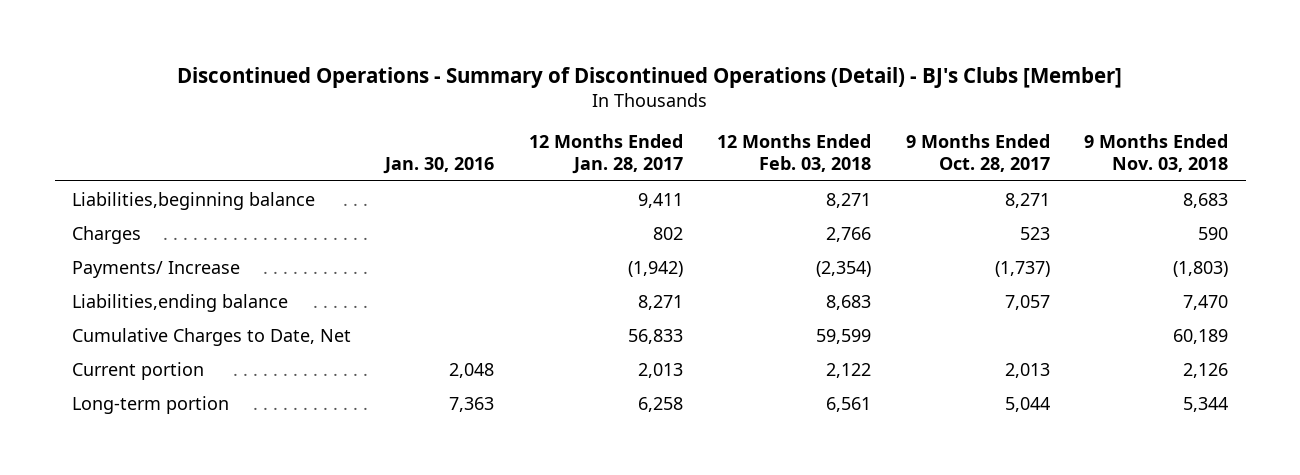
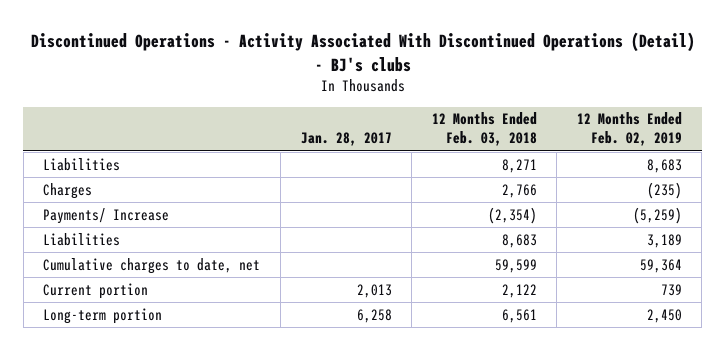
[177,66,1123,88] Discontinued Operations - Summary of Discontinued Operations (Detail) - BJ's Clubs [Member] -> [30,32,695,72] Discontinued Operations - Activity Associated With Discontinued Operations (Detail) - BJ's clubs
[383,156,495,174] Jan. 30, 2016 -> none
[528,134,683,174] 12 Months Ended Jan. 28, 2017 -> none
[905,134,1050,172] 9 Months Ended Oct. 28, 2017 -> none
[1084,134,1229,172] 9 Months Ended Nov. 03, 2018 -> none
none -> [300,132,392,147] Jan. 28, 2017
none -> [576,112,682,147] 12 Months Ended Feb. 02, 2019
[71,191,315,210] Liabilities,beginning balance -> [43,157,121,171] Liabilities
[71,293,288,312] Liabilities,ending balance -> [43,232,121,246] Liabilities
[71,327,351,346] Cumulative Charges to Date, Net -> [43,257,261,274] Cumulative charges to date, net

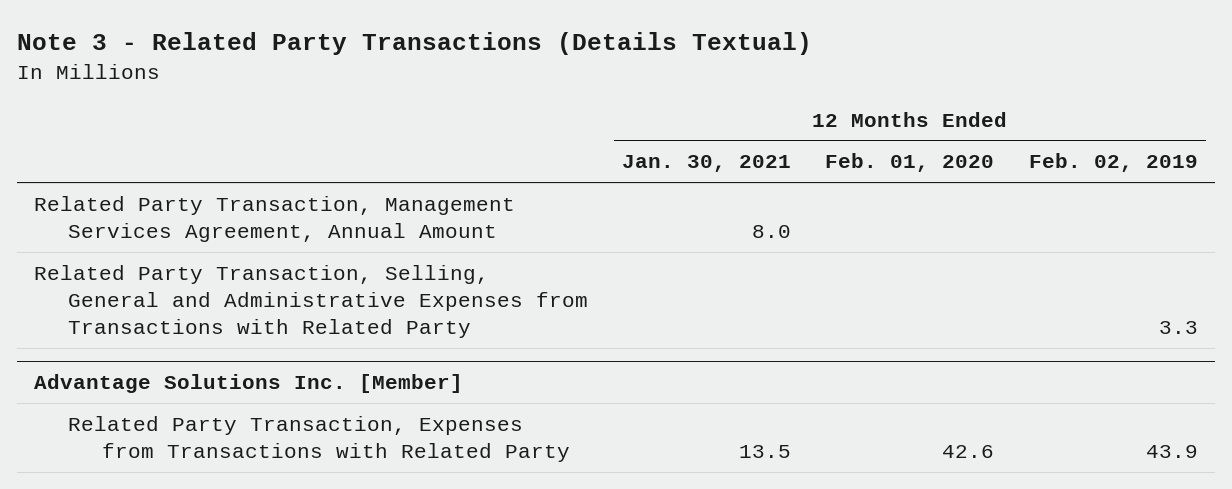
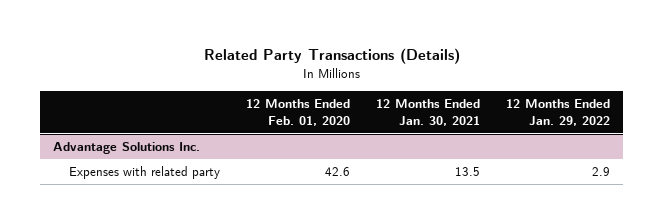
[17,31,813,55] Note 3 - Related Party Transactions (Details Textual) -> [203,48,460,65] Related Party Transactions (Details)
[1028,153,1198,173] Feb. 02, 2019 -> none
none -> [506,99,611,126] 12 Months Ended Jan. 29, 2022
[34,195,516,242] Related Party Transaction, Management Services Agreement, Annual Amount -> none
[34,264,588,339] Related Party Transaction, Selling, General and Administrative Expenses from Transactions with Related Party -> none
[34,374,464,394] Advantage Solutions Inc. [Member] -> [53,142,201,155] Advantage Solutions Inc.
[67,415,570,462] Related Party Transaction, Expenses from Transactions with Related Party -> [68,166,220,180] Expenses with related party

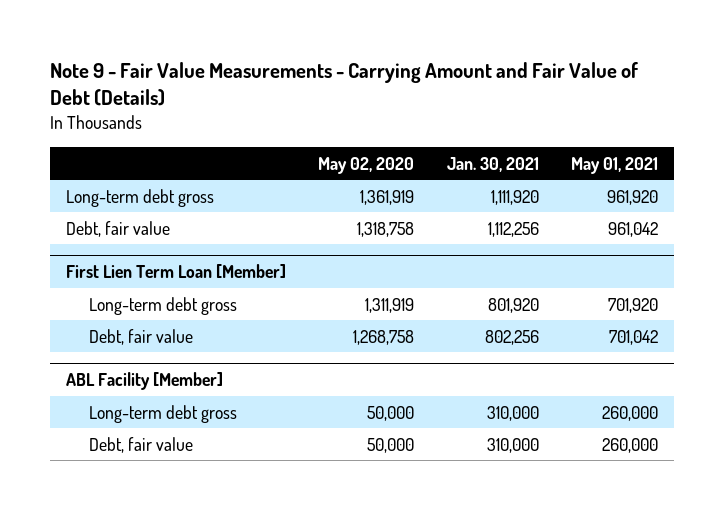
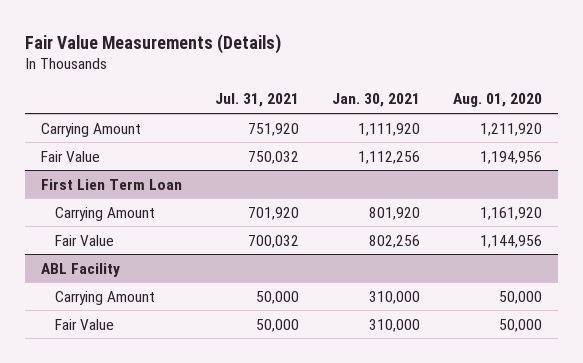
[50,61,639,107] Note 9 - Fair Value Measurements - Carrying Amount and Fair Value of Debt (Details) -> [25,33,282,54] Fair Value Measurements (Details)
[318,156,415,174] May 02, 2020 -> none
[570,156,658,174] May 01, 2021 -> none
none -> [215,93,300,108] Jul. 31, 2021
none -> [453,93,543,108] Aug. 01, 2020
[66,188,215,207] Long-term debt gross -> [41,122,142,137] Carrying Amount
[66,220,171,237] Debt, fair value -> [41,150,101,162] Fair Value
[66,264,287,279] First Lien Term Loan [Member] -> [41,178,183,190] First Lien Term Loan
[89,296,238,315] Long-term debt gross -> [54,206,155,221] Carrying Amount
[89,328,194,345] Debt, fair value -> [54,234,114,246] Fair Value
[66,372,224,391] ABL Facility [Member] -> [41,262,121,277] ABL Facility
[89,404,238,423] Long-term debt gross -> [54,290,155,305] Carrying Amount
[89,436,194,453] Debt, fair value -> [54,318,114,330] Fair Value

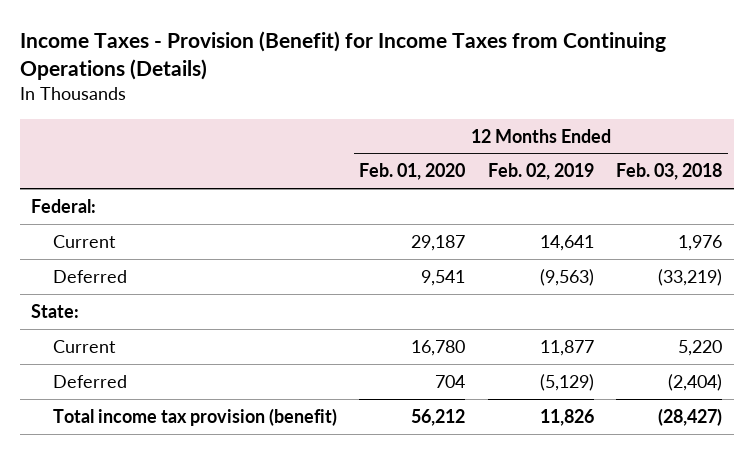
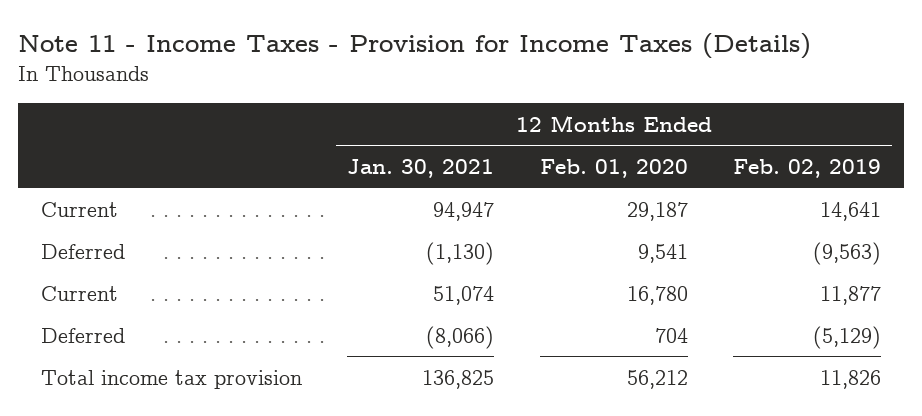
[19,30,666,80] Income Taxes - Provision (Benefit) for Income Taxes from Continuing Operations (Details) -> [18,33,812,60] Note 11 - Income Taxes - Provision for Income Taxes (Details)
[616,163,723,181] Feb. 03, 2018 -> none
none -> [347,158,495,178] Jan. 30, 2021
[30,198,96,213] Federal: -> none
[30,303,79,318] State: -> none
[52,407,337,426] Total income tax provision (benefit) -> [41,369,303,389] Total income tax provision

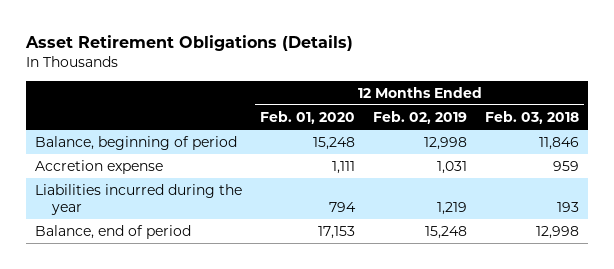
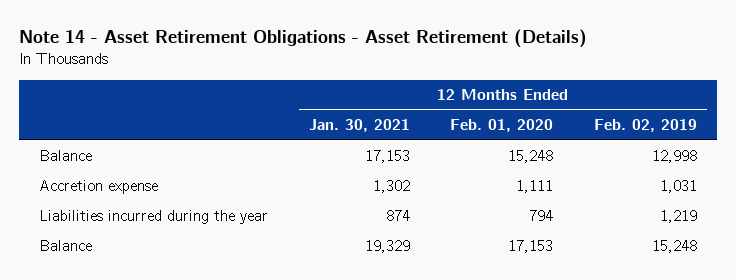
[24,34,353,51] Asset Retirement Obligations (Details) -> [18,29,587,49] Note 14 - Asset Retirement Obligations - Asset Retirement (Details)
[485,110,580,124] Feb. 03, 2018 -> none
none -> [308,119,410,133] Jan. 30, 2021
[34,136,237,151] Balance, beginning of period -> [39,150,93,162] Balance
[34,225,191,240] Balance, end of period -> [39,240,93,252] Balance

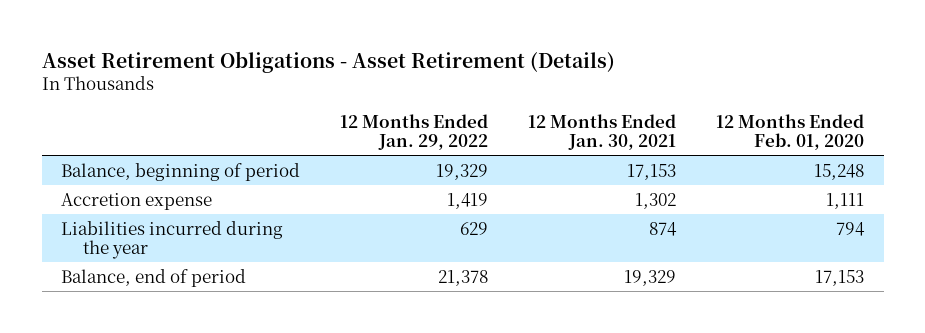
[18,29,587,49] Note 14 - Asset Retirement Obligations - Asset Retirement (Details) -> [41,50,615,73] Asset Retirement Obligations - Asset Retirement (Details)
[594,119,698,133] Feb. 02, 2019 -> none
none -> [340,113,489,150] 12 Months Ended Jan. 29, 2022
[39,150,93,162] Balance -> [61,162,301,181] Balance, beginning of period
[39,240,93,252] Balance -> [61,268,247,287] Balance, end of period

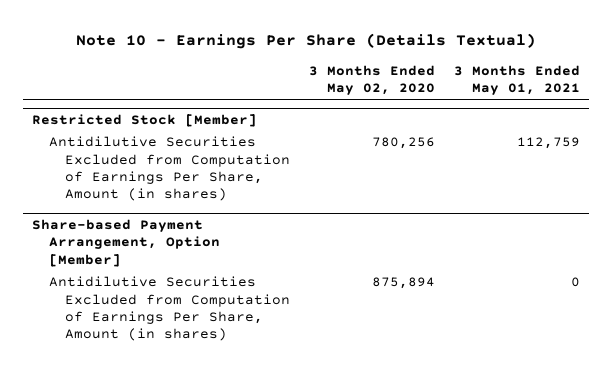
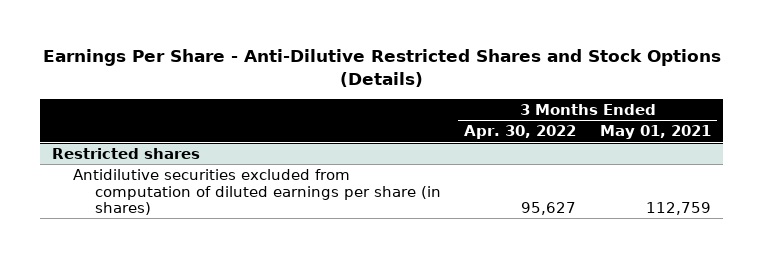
[76,33,537,50] Note 10 - Earnings Per Share (Details Textual) -> [42,49,721,87] Earnings Per Share - Anti-Dilutive Restricted Shares and Stock Options (Details)
[308,65,435,96] 3 Months Ended May 02, 2020 -> none
none -> [464,125,577,140] Apr. 30, 2022
[32,219,220,267] Share-based Payment Arrangement, Option [Member] -> none
[48,276,290,342] Antidilutive Securities Excluded from Computation of Earnings Per Share, Amount (in shares) -> none
[32,114,258,128] Restricted Stock [Member] -> [51,147,200,159] Restricted shares
[48,136,290,202] Antidilutive Securities Excluded from Computation of Earnings Per Share, Amount (in shares) -> [73,168,441,216] Antidilutive securities excluded from computation of diluted earnings per share (in shares)

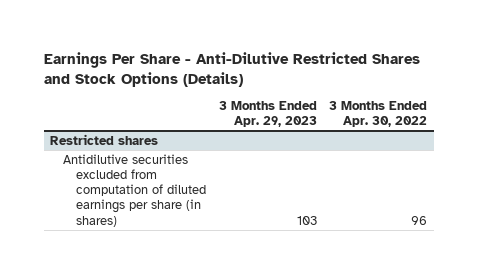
[600,125,712,140] May 01, 2021 -> none
none -> [218,100,317,128] 3 Months Ended Apr. 29, 2023
[521,202,577,216] 95,627 -> [411,215,428,225] 96

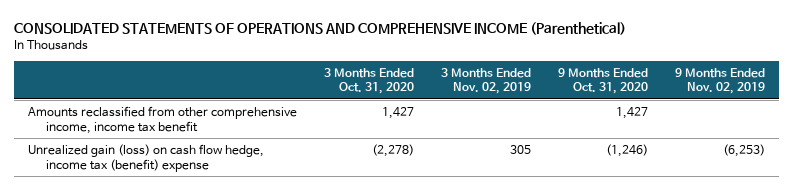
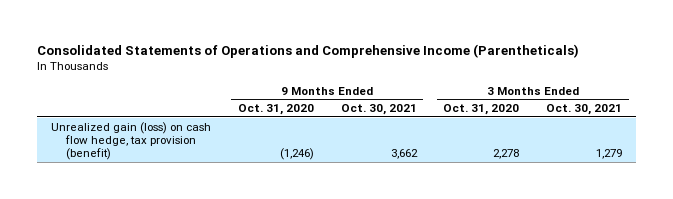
[13,21,626,35] CONSOLIDATED STATEMENTS OF OPERATIONS AND COMPREHENSIVE INCOME (Parenthetical) -> [37,43,580,58] Consolidated Statements of Operations and Comprehensive Income (Parentheticals)
[441,67,532,95] 3 Months Ended Nov. 02, 2019 -> none
[675,67,766,95] 9 Months Ended Nov. 02, 2019 -> none
none -> [340,104,417,116] Oct. 30, 2021
none -> [546,104,623,116] Oct. 30, 2021
[27,105,297,134] Amounts reclassified from other comprehensive income, income tax benefit -> none
[27,143,264,172] Unrealized gain (loss) on cash flow hedge, income tax (benefit) expense -> [50,121,211,161] Unrealized gain (loss) on cash flow hedge, tax provision (benefit)
[371,143,414,157] (2,278) -> [493,149,520,160] 2,278

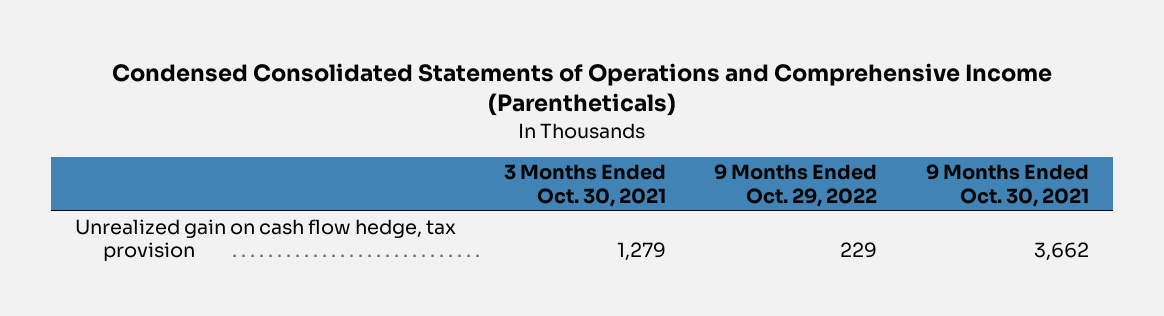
[37,43,580,58] Consolidated Statements of Operations and Comprehensive Income (Parentheticals) -> [111,63,1052,117] Condensed Consolidated Statements of Operations and Comprehensive Income (Parentheticals)
[237,104,314,116] Oct. 31, 2020 -> none
[443,104,520,116] Oct. 31, 2020 -> none
none -> [714,164,878,207] 9 Months Ended Oct. 29, 2022
[50,121,211,161] Unrealized gain (loss) on cash flow hedge, tax provision (benefit) -> [75,219,457,262] Unrealized gain on cash flow hedge, tax provision

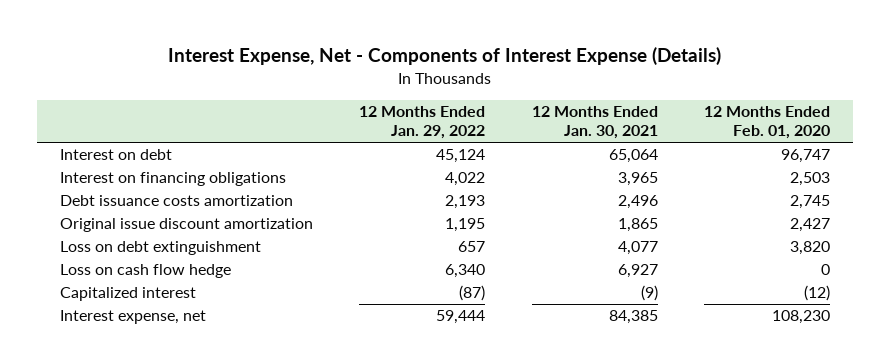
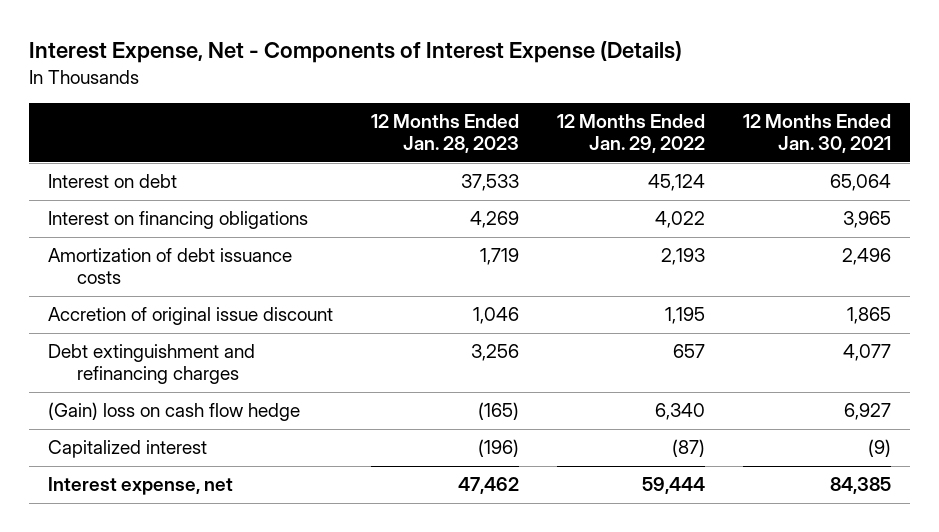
[703,106,830,140] 12 Months Ended Feb. 01, 2020 -> none
none -> [370,114,519,154] 12 Months Ended Jan. 28, 2023
[60,195,294,207] Debt issuance costs amortization -> [47,248,292,285] Amortization of debt issuance costs
[60,218,314,233] Original issue discount amortization -> [47,307,333,326] Accretion of original issue discount
[60,241,262,256] Loss on debt extinguishment -> [47,344,255,385] Debt extinguishment and refinancing charges
[60,264,232,279] Loss on cash flow hedge -> [47,402,300,422] (Gain) loss on cash flow hedge

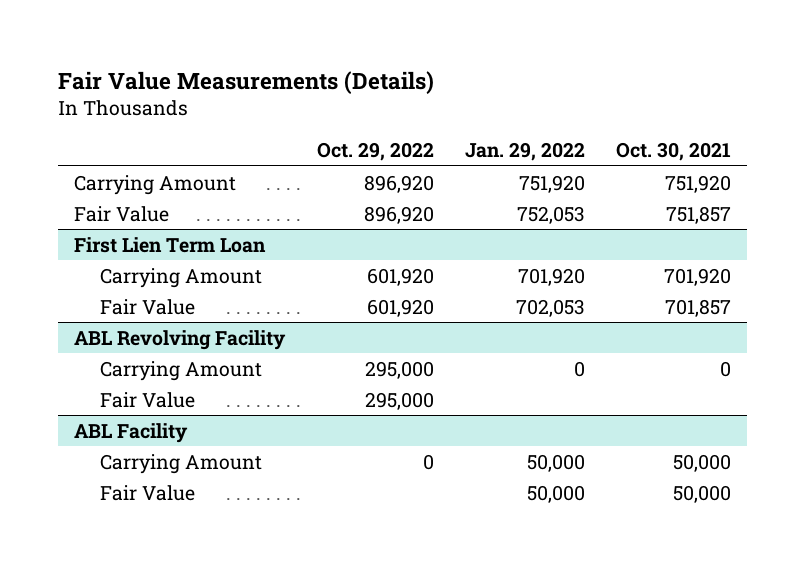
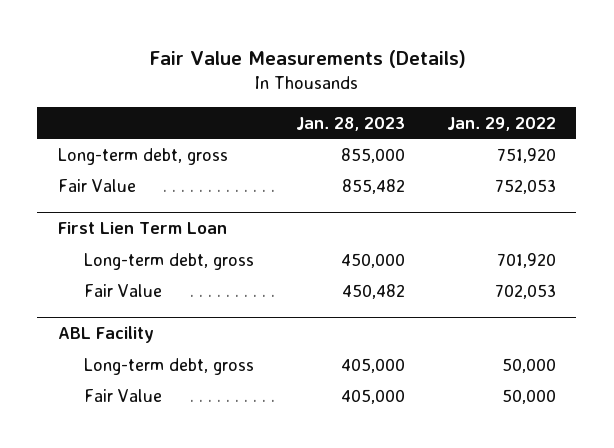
[316,142,434,162] Oct. 29, 2022 -> none
[616,142,732,162] Oct. 30, 2021 -> none
none -> [295,116,405,131] Jan. 28, 2023
[74,174,237,195] Carrying Amount -> [58,147,229,165] Long-term debt, gross
[100,267,263,288] Carrying Amount -> [84,252,255,270] Long-term debt, gross
[74,329,287,350] ABL Revolving Facility -> none
[100,360,263,381] Carrying Amount -> none
[100,391,196,408] Fair Value -> none
[100,453,263,474] Carrying Amount -> [84,357,255,375] Long-term debt, gross

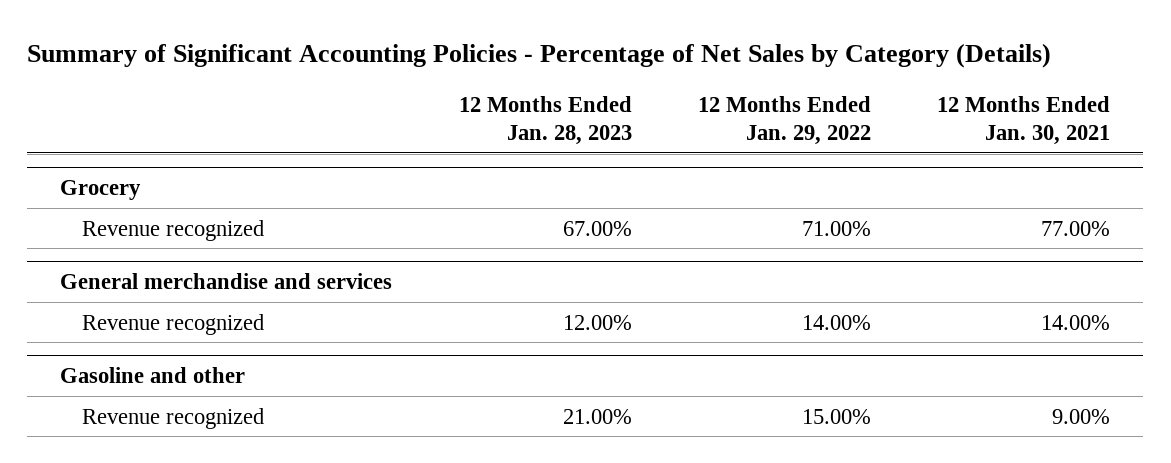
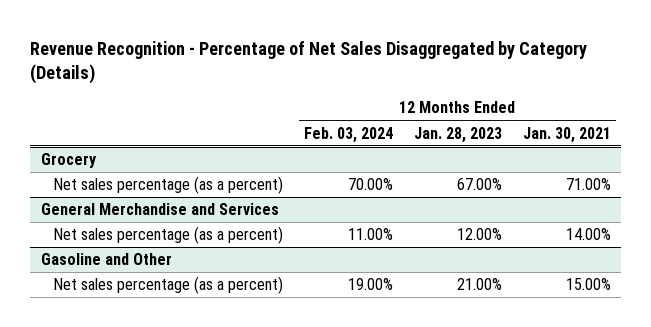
[27,43,1052,69] Summary of Significant Accounting Policies - Percentage of Net Sales by Category (Details) -> [30,40,588,85] Revenue Recognition - Percentage of Net Sales Disaggregated by Category (Details)
[697,96,871,145] 12 Months Ended Jan. 29, 2022 -> none
none -> [304,126,394,143] Feb. 03, 2024
[81,219,264,241] Revenue recognized -> none
[81,407,264,429] Revenue recognized -> none
none -> [53,176,284,195] Net sales percentage (as a percent)
[60,273,393,290] General merchandise and services -> [40,203,279,216] General Merchandise and Services
[81,313,264,335] Revenue recognized -> [53,226,284,245] Net sales percentage (as a percent)
[60,367,246,384] Gasoline and other -> [40,253,172,266] Gasoline and Other
none -> [53,276,284,295] Net sales percentage (as a percent)

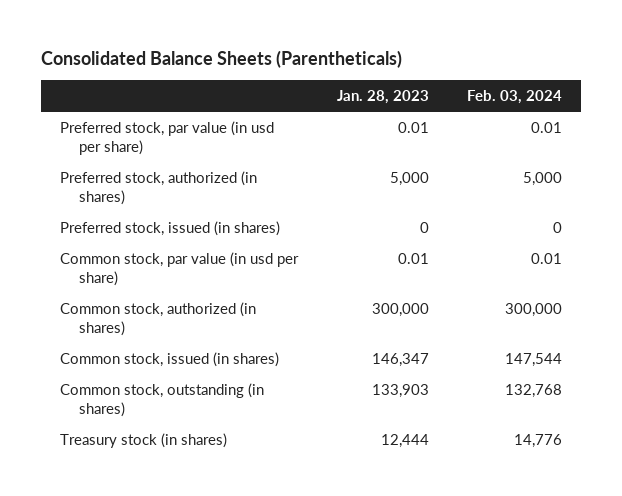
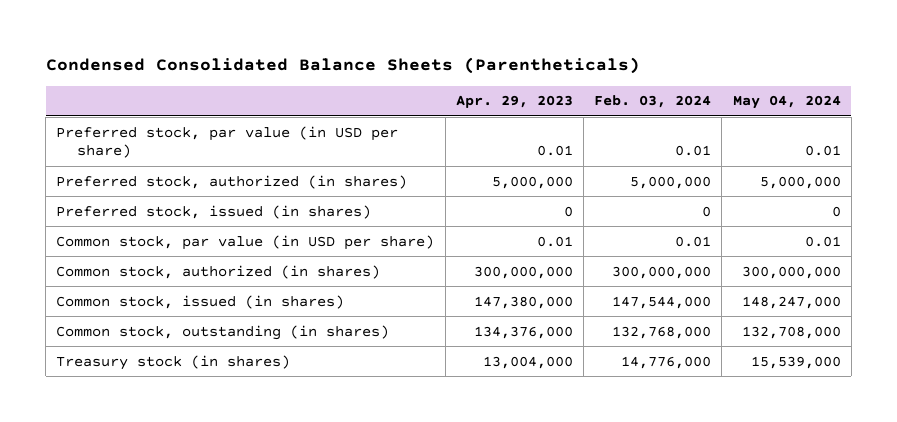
[41,50,403,69] Consolidated Balance Sheets (Parentheticals) -> [45,56,640,74] Condensed Consolidated Balance Sheets (Parentheticals)
[336,90,429,105] Jan. 28, 2023 -> none
none -> [455,95,573,109] Apr. 29, 2023
none -> [732,95,841,110] May 04, 2024
[60,120,275,156] Preferred stock, par value (in usd per share) -> [56,125,399,159] Preferred stock, par value (in USD per share)
[522,171,562,186] 5,000 -> [630,175,712,189] 5,000,000
[60,251,300,287] Common stock, par value (in usd per share) -> [56,234,435,250] Common stock, par value (in USD per share)
[504,302,562,317] 300,000 -> [612,265,712,279] 300,000,000
[504,352,562,367] 147,544 -> [612,295,712,309] 147,544,000
[504,383,562,398] 132,768 -> [612,325,712,339] 132,768,000
[513,433,562,448] 14,776 -> [621,355,712,369] 14,776,000

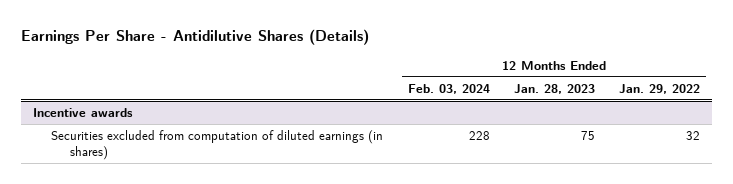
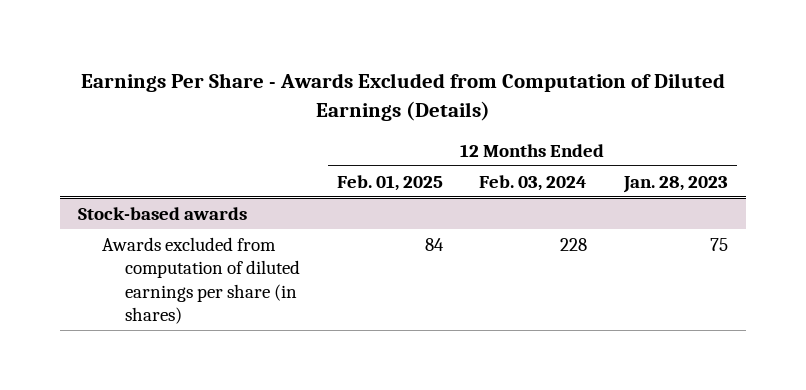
[20,28,369,45] Earnings Per Share - Antidilutive Shares (Details) -> [80,73,725,121] Earnings Per Share - Awards Excluded from Computation of Diluted Earnings (Details)
[618,83,700,94] Jan. 29, 2022 -> none
none -> [336,174,443,191] Feb. 01, 2025
[32,108,133,118] Incentive awards -> [78,206,248,220] Stock-based awards
[51,130,384,160] Securities excluded from computation of diluted earnings (in shares) -> [101,236,301,325] Awards excluded from computation of diluted earnings per share (in shares)

